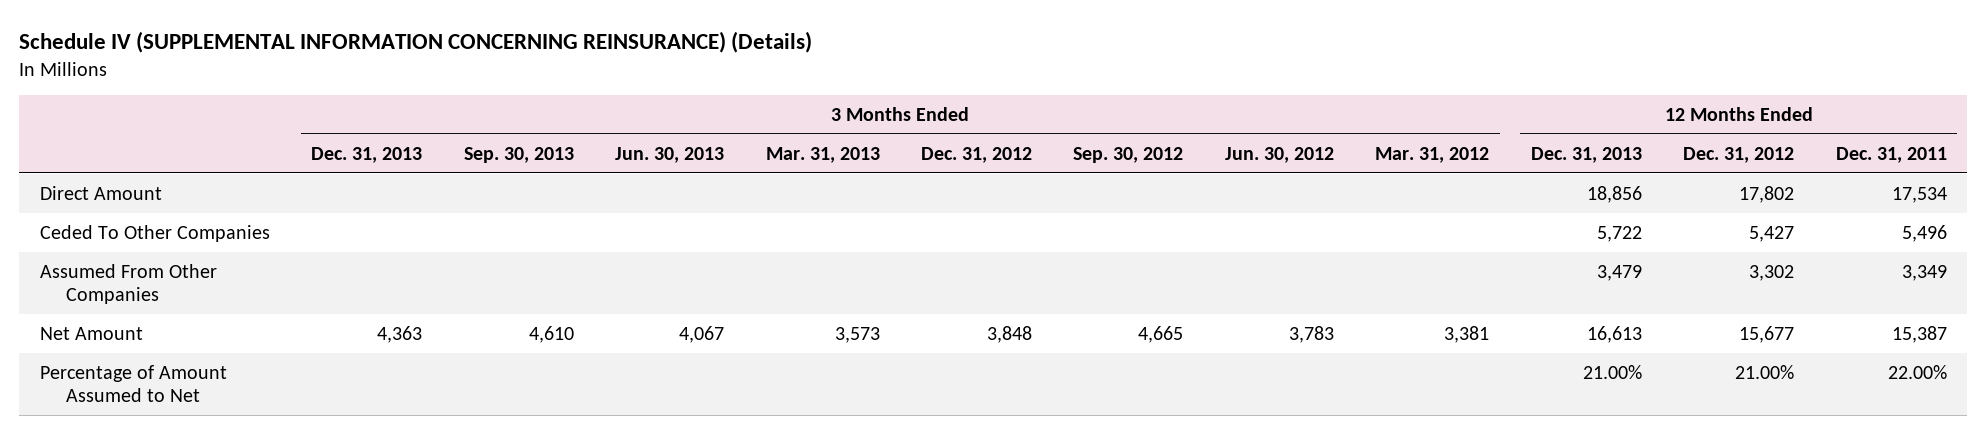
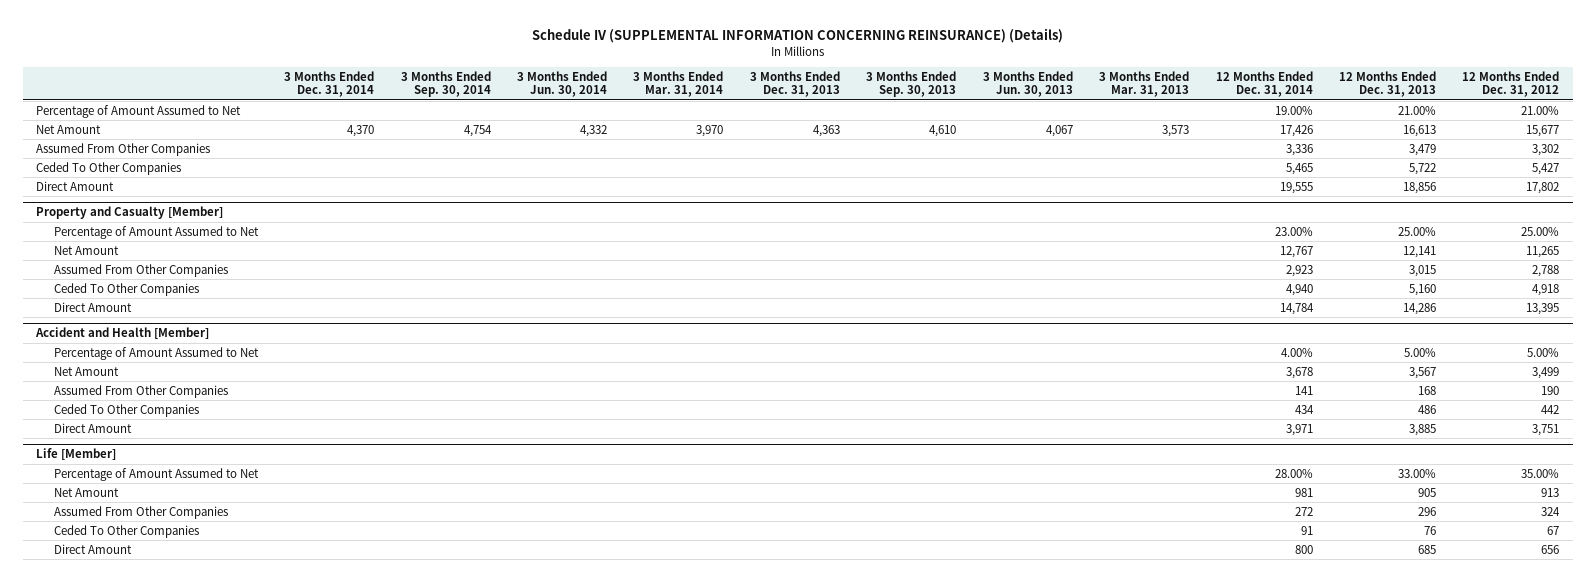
[921,146,1033,163] Dec. 31, 2012 -> none
[1073,146,1184,163] Sep. 30, 2012 -> none
[1224,146,1334,163] Jun. 30, 2012 -> none
[1375,146,1490,163] Mar. 31, 2012 -> none
[1835,146,1947,163] Dec. 31, 2011 -> none
none -> [284,71,375,98] 3 Months Ended Dec. 31, 2014
none -> [400,71,491,98] 3 Months Ended Sep. 30, 2014
none -> [517,71,608,98] 3 Months Ended Jun. 30, 2014
none -> [633,71,724,98] 3 Months Ended Mar. 31, 2014
none -> [1215,71,1313,98] 12 Months Ended Dec. 31, 2014
[39,326,143,340] Net Amount -> [35,124,101,134] Net Amount
[39,263,217,304] Assumed From Other Companies -> [35,142,210,156] Assumed From Other Companies
[39,224,270,242] Ceded To Other Companies -> [35,161,181,175] Ceded To Other Companies
[39,185,162,200] Direct Amount -> [35,180,114,191] Direct Amount
none -> [35,206,223,220] Property and Casualty [Member]
none -> [53,225,259,239] Percentage of Amount Assumed to Net
none -> [53,245,119,255] Net Amount
none -> [53,263,228,277] Assumed From Other Companies
none -> [53,282,199,296] Ceded To Other Companies
none -> [53,301,132,312] Direct Amount
none -> [34,327,209,340] Accident and Health [Member]
none -> [53,346,259,360] Percentage of Amount Assumed to Net
none -> [53,366,119,376] Net Amount
none -> [53,384,228,398] Assumed From Other Companies
none -> [53,403,199,417] Ceded To Other Companies
none -> [53,422,132,433] Direct Amount
none -> [35,448,116,461] Life [Member]
none -> [53,467,259,481] Percentage of Amount Assumed to Net
none -> [53,487,119,497] Net Amount
none -> [53,505,228,519] Assumed From Other Companies
none -> [53,524,199,538] Ceded To Other Companies
none -> [53,543,132,554] Direct Amount

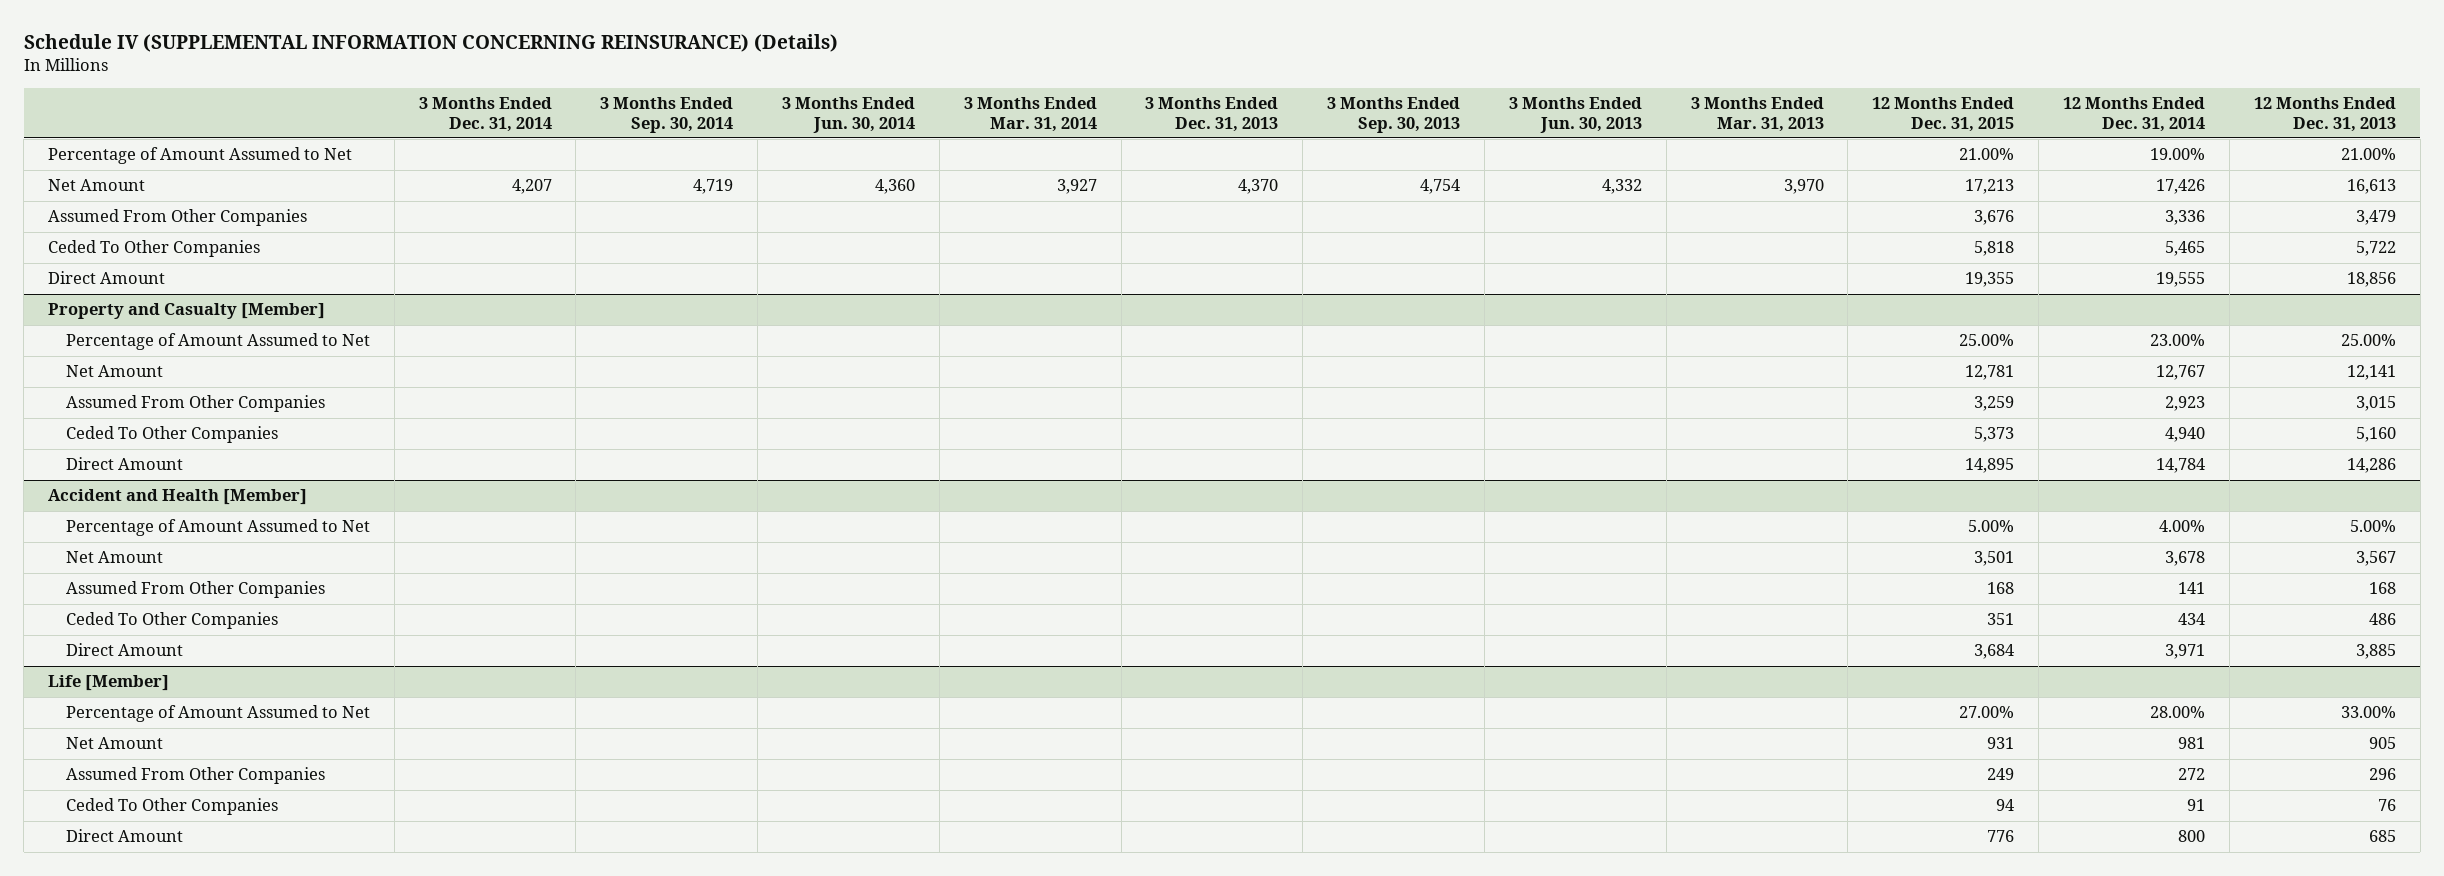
[1462,71,1560,98] 12 Months Ended Dec. 31, 2012 -> none
none -> [1872,96,2015,132] 12 Months Ended Dec. 31, 2015
[347,124,375,137] 4,370 -> [511,179,552,195] 4,207
[463,124,492,137] 4,754 -> [693,179,734,195] 4,719
[580,124,608,137] 4,332 -> [875,179,916,195] 4,360
[696,124,724,137] 3,970 -> [1056,179,1097,195] 3,927
[812,124,840,137] 4,363 -> [1238,179,1279,195] 4,370
[929,124,957,137] 4,610 -> [1420,179,1461,195] 4,754
[1045,124,1073,137] 4,067 -> [1601,179,1642,195] 4,332
[1162,124,1190,137] 3,573 -> [1783,179,1824,195] 3,970

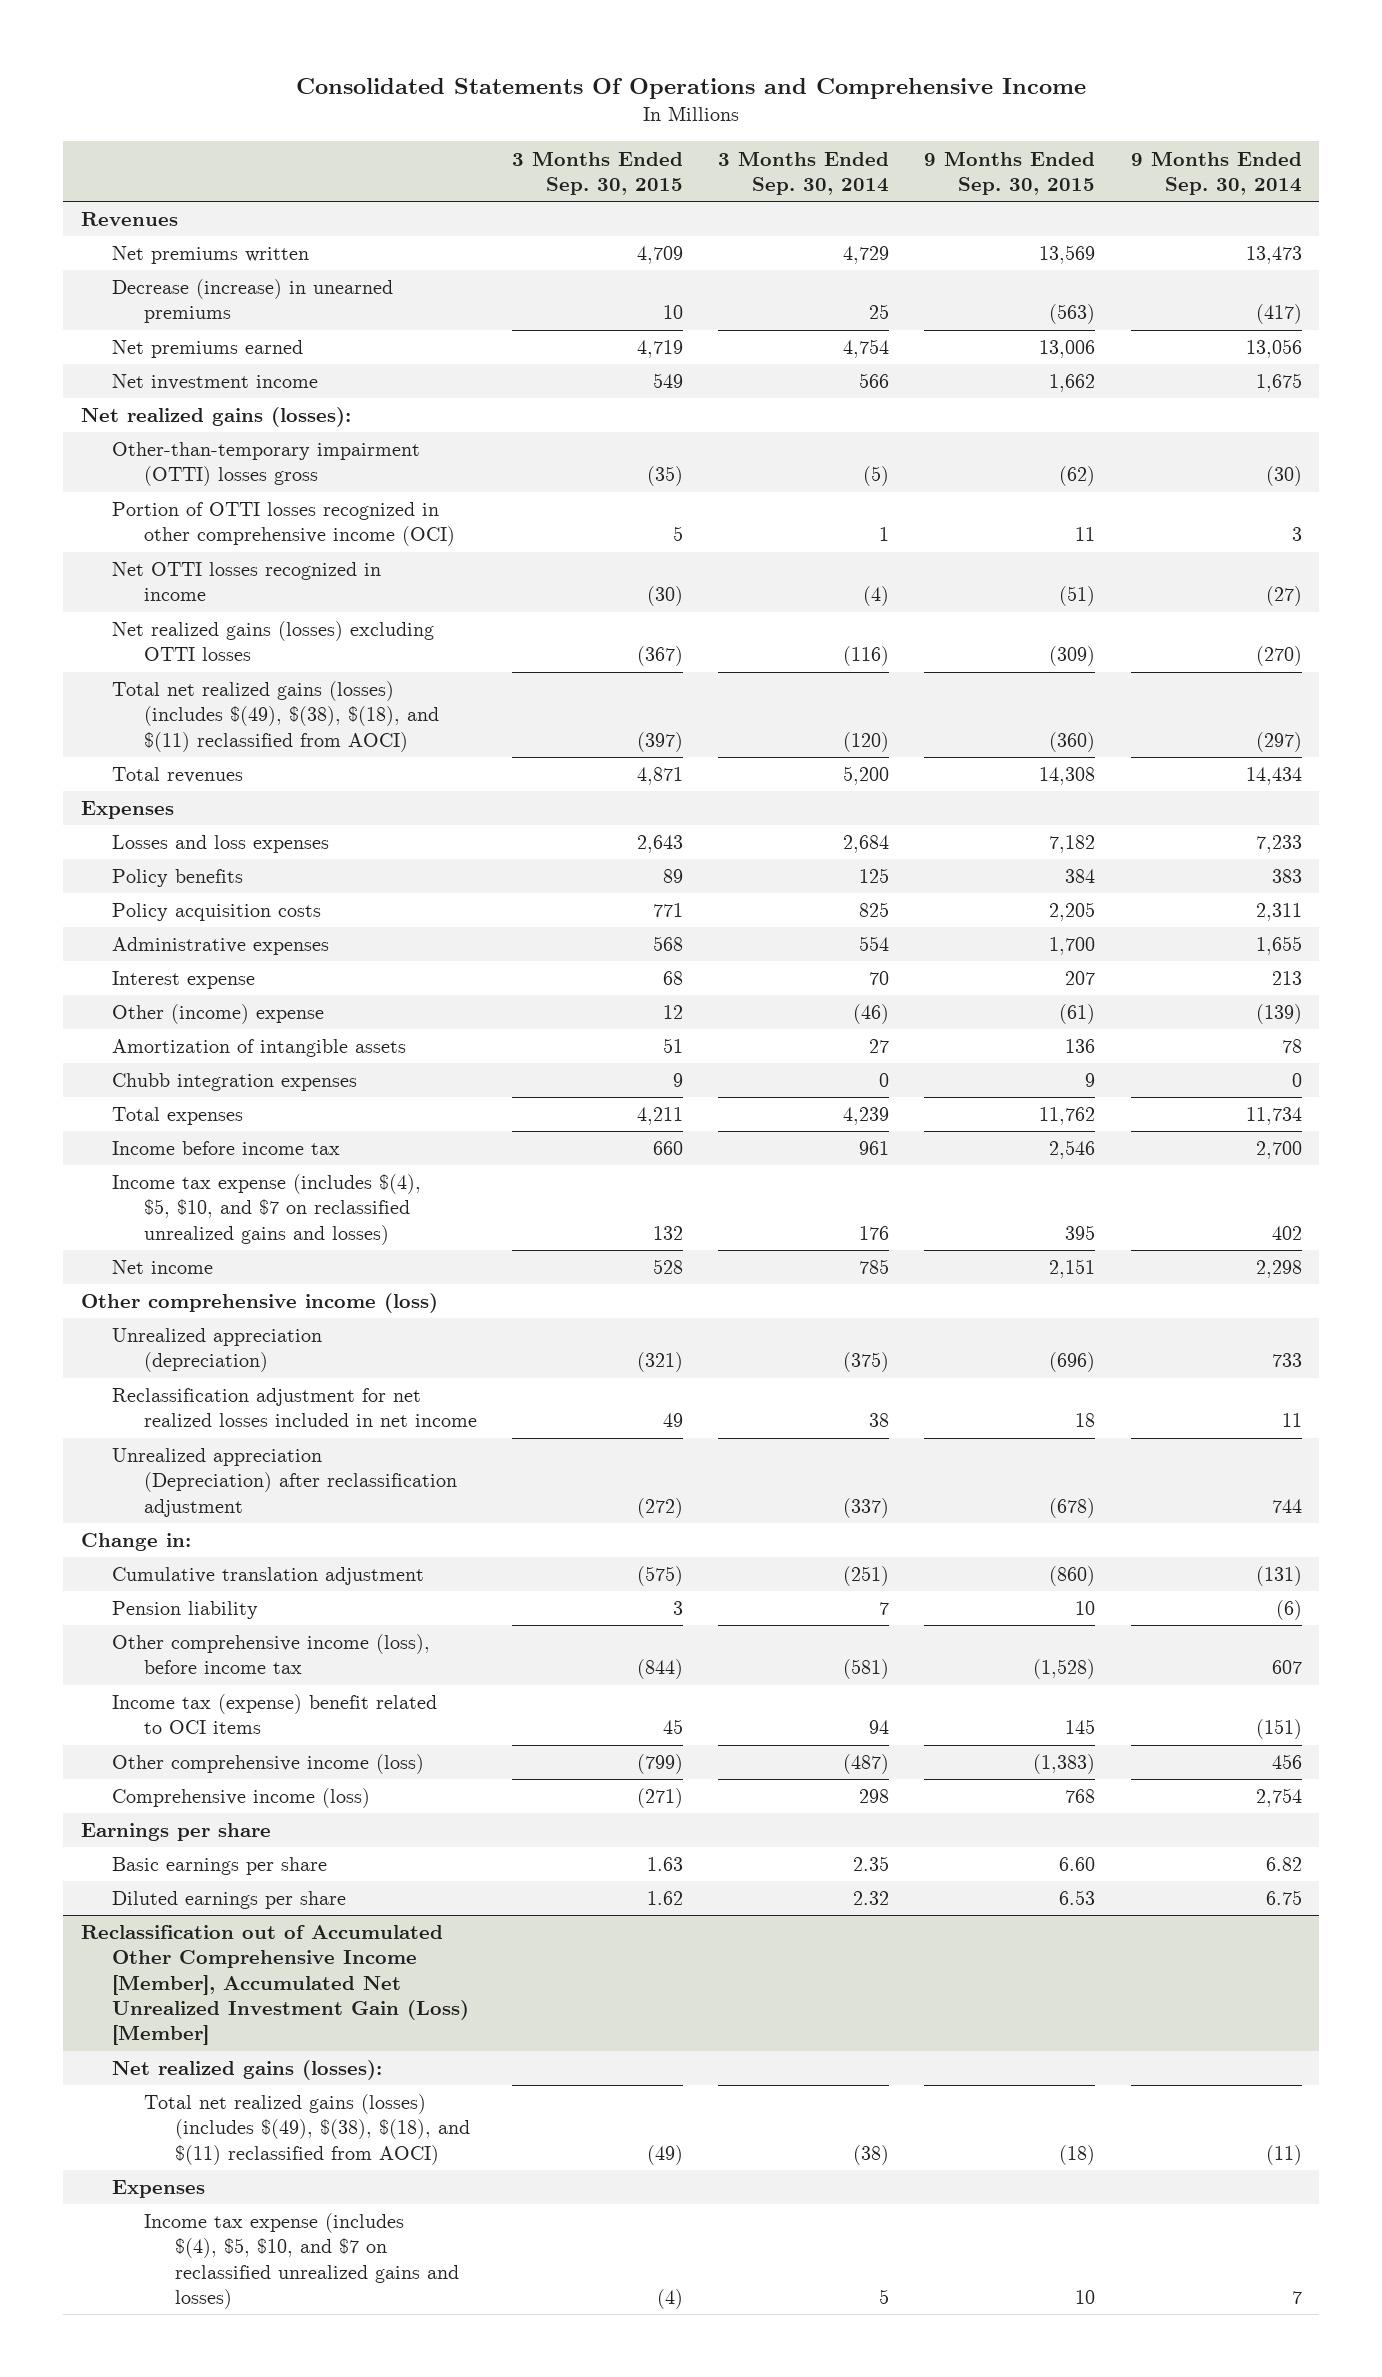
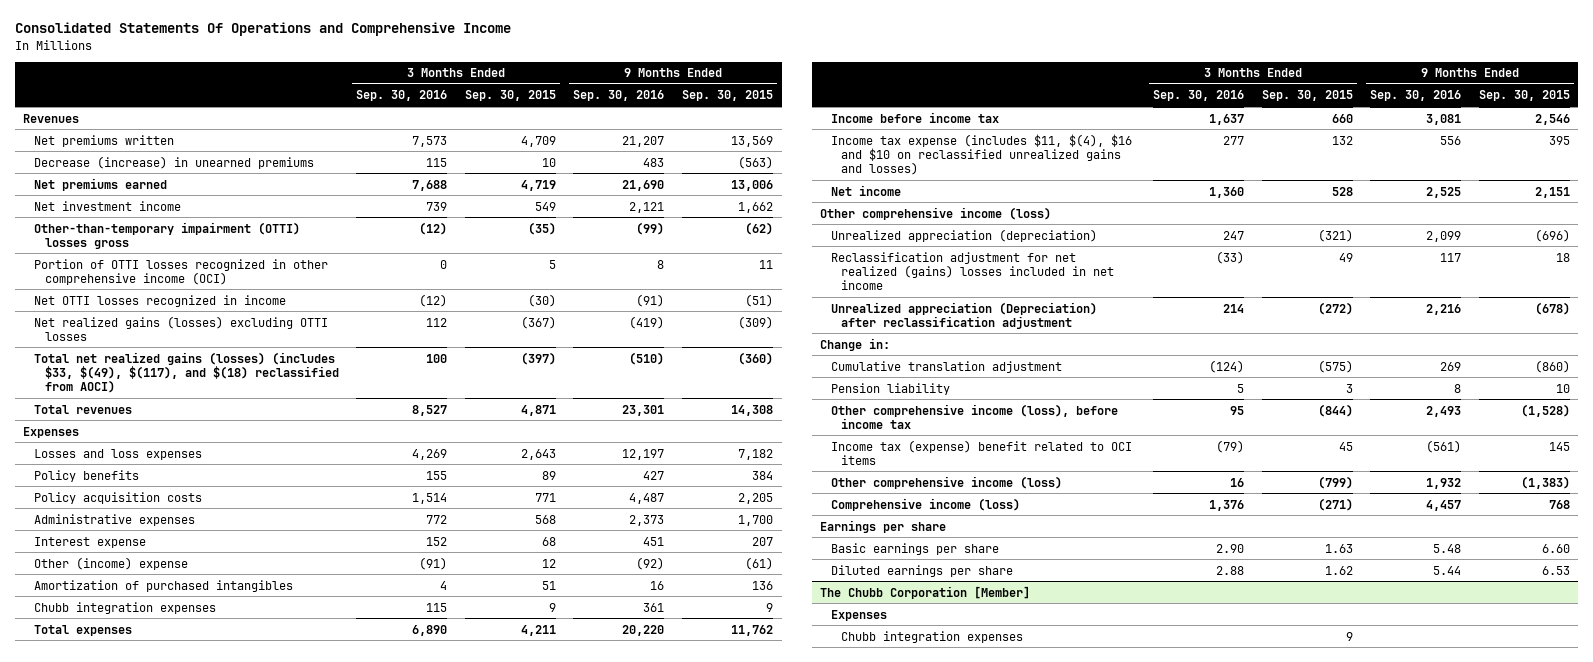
[718,150,890,195] 3 Months Ended Sep. 30, 2014 -> none
[1130,150,1302,195] 9 Months Ended Sep. 30, 2014 -> none
none -> [356,90,448,102] Sep. 30, 2016
none -> [573,90,665,102] Sep. 30, 2016
[80,407,351,428] Net realized gains (losses): -> none
[112,681,439,752] Total net realized gains (losses) (includes $(49), $(38), $(18), and $(11) reclassified from AOCI) -> [34,351,339,393] Total net realized gains (losses) (includes $33, $(49), $(117), and $(18) reclassified from AOCI)
[112,1039,407,1058] Amortization of intangible assets -> [34,579,294,592] Amortization of purchased intangibles
[112,1174,422,1245] Income tax expense (includes $(4), $5, $10, and $7 on reclassified unrealized gains and losses) -> [830,133,1132,175] Income tax expense (includes $11, $(4), $16 and $10 on reclassified unrealized gains and losses)
[112,1388,477,1428] Reclassification adjustment for net realized losses included in net income -> [830,251,1115,290] Reclassification adjustment for net realized (gains) losses included in net income
[80,1925,470,2046] Reclassification out of Accumulated Other Comprehensive Income [Member], Accumulated Net Unrealized Investment Gain (Loss) [Member] -> none
[112,2060,383,2081] Net realized gains (losses): -> none
[143,2094,471,2165] Total net realized gains (losses) (includes $(49), $(38), $(18), and $(11) reclassified from AOCI) -> none
none -> [820,585,1031,599] The Chubb Corporation [Member]
[143,2213,460,2310] Income tax expense (includes $(4), $5, $10, and $7 on reclassified unrealized gains and losses) -> none
none -> [841,630,1024,643] Chubb integration expenses

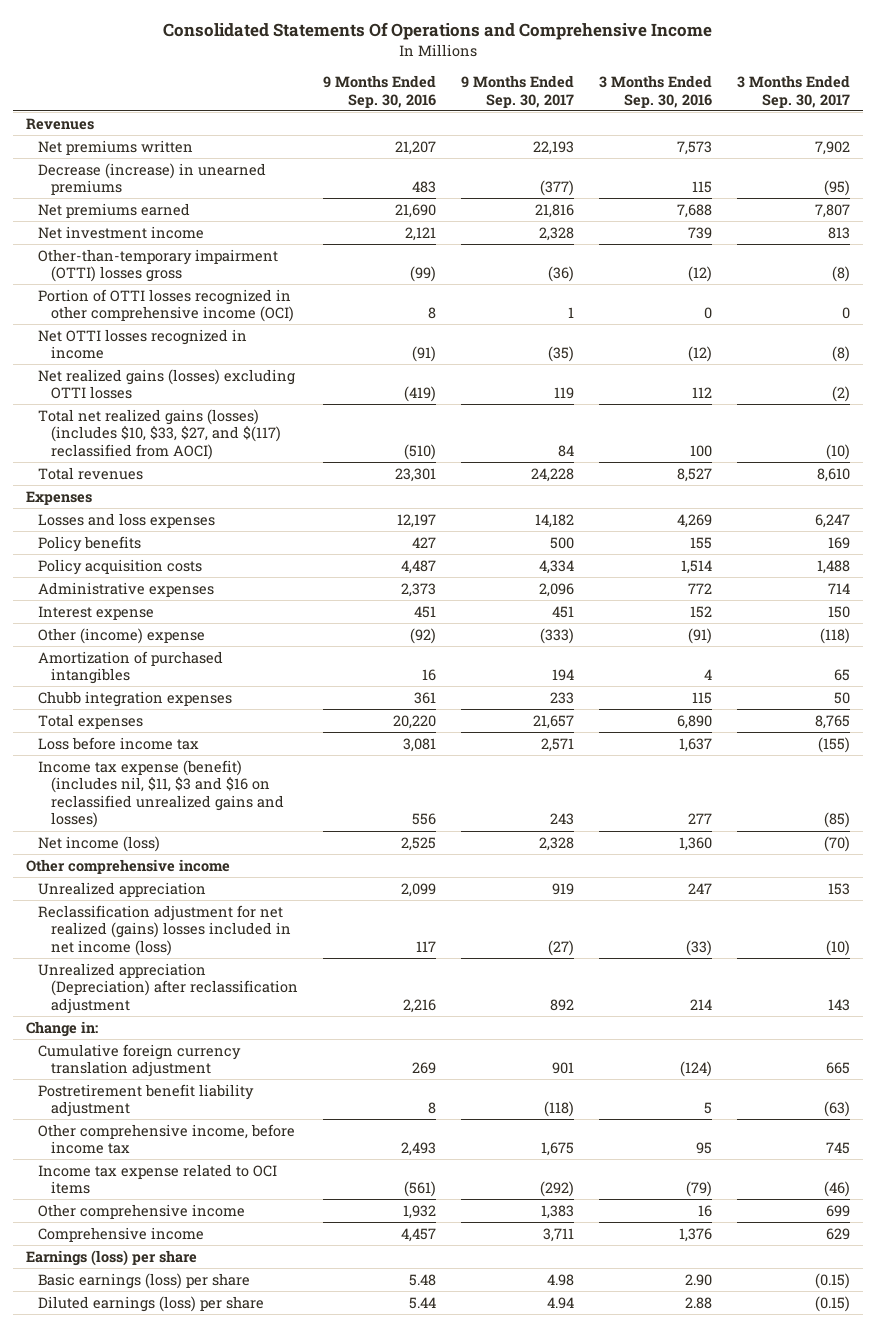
[464,90,556,102] Sep. 30, 2015 -> none
[681,90,773,102] Sep. 30, 2015 -> none
none -> [461,74,575,108] 9 Months Ended Sep. 30, 2017
none -> [737,74,851,108] 3 Months Ended Sep. 30, 2017
[34,351,339,393] Total net realized gains (losses) (includes $33, $(49), $(117), and $(18) reclassified from AOCI) -> [38,408,282,460] Total net realized gains (losses) (includes $10, $33, $27, and $(117) reclassified from AOCI)
[830,111,999,123] Income before income tax -> [38,736,200,750] Loss before income tax
[830,133,1132,175] Income tax expense (includes $11, $(4), $16 and $10 on reclassified unrealized gains and losses) -> [38,759,285,829] Income tax expense (benefit) (includes nil, $11, $3 and $16 on reclassified unrealized gains and losses)
[830,184,901,196] Net income -> [38,835,161,852] Net income (loss)
[820,206,1052,220] Other comprehensive income (loss) -> [25,858,230,874] Other comprehensive income
[830,228,1097,242] Unrealized appreciation (depreciation) -> [38,881,207,897] Unrealized appreciation
[830,251,1115,290] Reclassification adjustment for net realized (gains) losses included in net income -> [38,904,292,956] Reclassification adjustment for net realized (gains) losses included in net income (loss)
[820,585,1031,599] The Chubb Corporation [Member] -> none
[830,609,887,621] Expenses -> none
[841,630,1024,643] Chubb integration expenses -> none
[830,360,1062,373] Cumulative translation adjustment -> [38,1043,242,1078] Cumulative foreign currency translation adjustment
[830,382,950,395] Pension liability -> [38,1083,255,1118] Postretirement benefit liability adjustment
[830,403,1118,429] Other comprehensive income (loss), before income tax -> [38,1123,296,1155] Other comprehensive income, before income tax
[830,439,1132,465] Income tax (expense) benefit related to OCI items -> [38,1163,278,1195] Income tax expense related to OCI items
[830,475,1062,489] Other comprehensive income (loss) -> [38,1203,246,1219] Other comprehensive income
[830,497,1020,511] Comprehensive income (loss) -> [38,1226,205,1242] Comprehensive income
[820,519,947,533] Earnings per share -> [25,1249,197,1266] Earnings (loss) per share
[830,542,999,555] Basic earnings per share -> [38,1272,251,1289] Basic earnings (loss) per share
[830,564,1013,577] Diluted earnings per share -> [38,1295,265,1312] Diluted earnings (loss) per share

